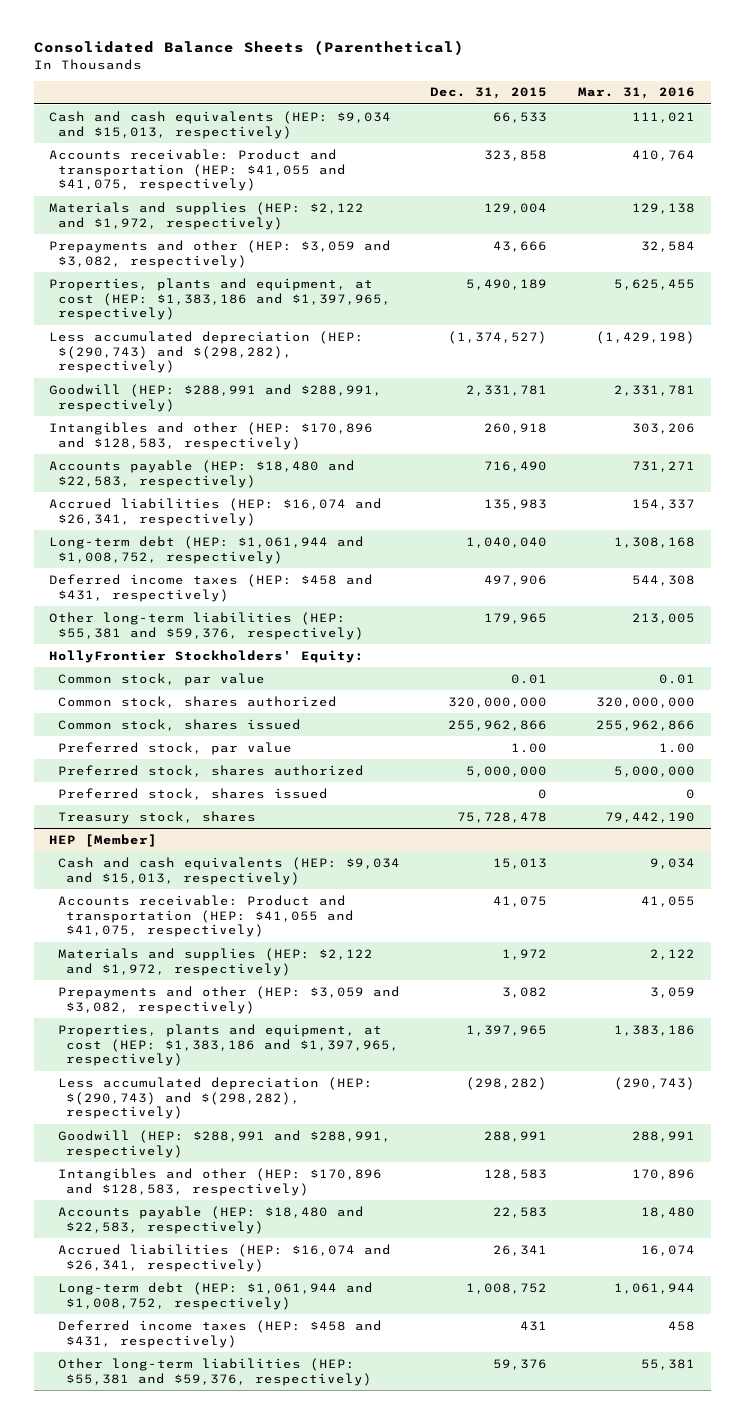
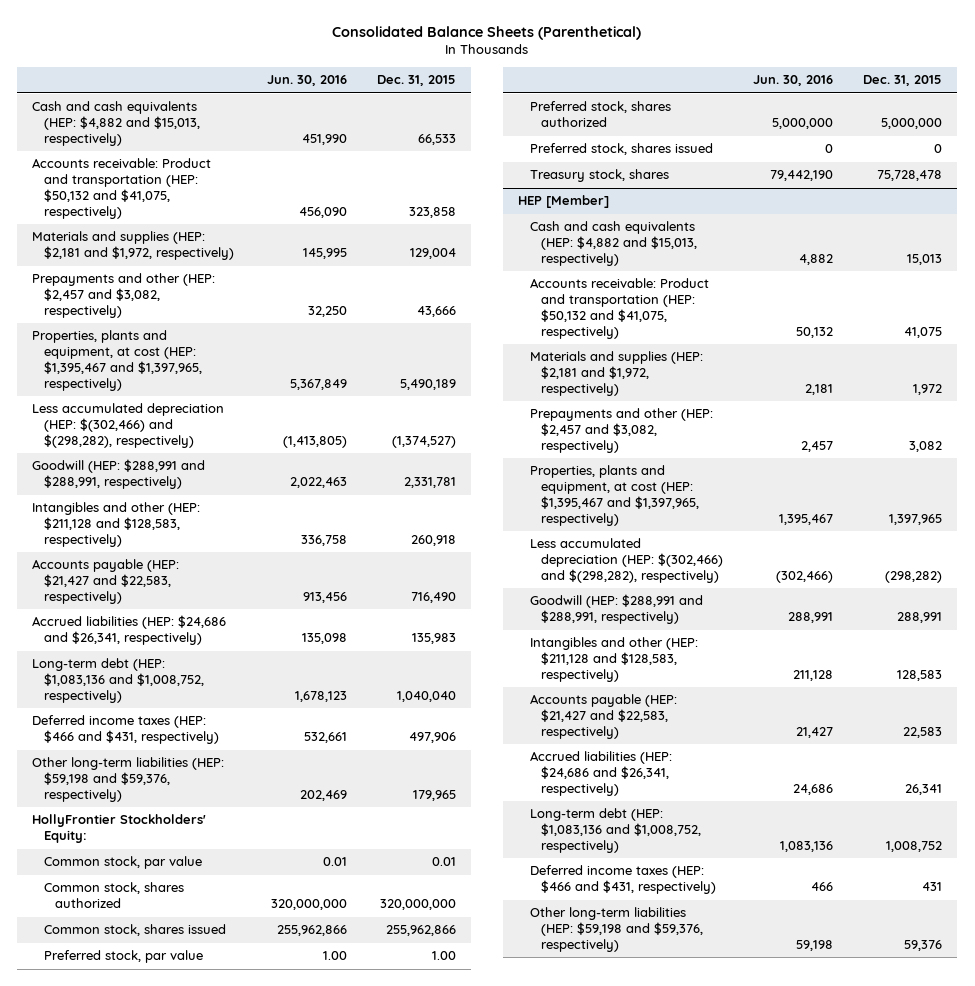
[578,87,696,100] Mar. 31, 2016 -> none
none -> [267,75,348,87] Jun. 30, 2016
[49,110,392,139] Cash and cash equivalents (HEP: $9,034 and $15,013, respectively) -> [32,101,200,147] Cash and cash equivalents (HEP: $4,882 and $15,013, respectively)
[49,148,346,192] Accounts receivable: Product and transportation (HEP: $41,055 and $41,075, respectively) -> [32,158,212,220] Accounts receivable: Product and transportation (HEP: $50,132 and $41,075, respectively)
[49,201,365,230] Materials and supplies (HEP: $2,122 and $1,972, respectively) -> [32,231,234,261] Materials and supplies (HEP: $2,181 and $1,972, respectively)
[49,239,392,268] Prepayments and other (HEP: $3,059 and $3,082, respectively) -> [32,273,216,319] Prepayments and other (HEP: $2,457 and $3,082, respectively)
[49,277,391,321] Properties, plants and equipment, at cost (HEP: $1,383,186 and $1,397,965, respectively) -> [32,330,202,392] Properties, plants and equipment, at cost (HEP: $1,395,467 and $1,397,965, respectively)
[49,330,365,374] Less accumulated depreciation (HEP: $(290,743) and $(298,282), respectively) -> [32,403,225,449] Less accumulated depreciation (HEP: $(302,466) and $(298,282), respectively)
[49,421,374,450] Intangibles and other (HEP: $170,896 and $128,583, respectively) -> [32,502,201,548] Intangibles and other (HEP: $211,128 and $128,583, respectively)
[49,459,356,488] Accounts payable (HEP: $18,480 and $22,583, respectively) -> [32,559,180,605] Accounts payable (HEP: $21,427 and $22,583, respectively)
[49,497,383,526] Accrued liabilities (HEP: $16,074 and $26,341, respectively) -> [32,615,227,646] Accrued liabilities (HEP: $24,686 and $26,341, respectively)
[49,535,365,564] Long-term debt (HEP: $1,061,944 and $1,008,752, respectively) -> [32,658,204,704] Long-term debt (HEP: $1,083,136 and $1,008,752, respectively)
[49,573,374,602] Deferred income taxes (HEP: $458 and $431, respectively) -> [32,715,219,745] Deferred income taxes (HEP: $466 and $431, respectively)
[49,611,364,640] Other long-term liabilities (HEP: $55,381 and $59,376, respectively) -> [32,757,225,803] Other long-term liabilities (HEP: $59,198 and $59,376, respectively)
[57,856,400,885] Cash and cash equivalents (HEP: $9,034 and $15,013, respectively) -> [529,221,697,267] Cash and cash equivalents (HEP: $4,882 and $15,013, respectively)
[57,894,355,938] Accounts receivable: Product and transportation (HEP: $41,055 and $41,075, respectively) -> [529,278,709,340] Accounts receivable: Product and transportation (HEP: $50,132 and $41,075, respectively)
[57,947,373,976] Materials and supplies (HEP: $2,122 and $1,972, respectively) -> [529,351,703,397] Materials and supplies (HEP: $2,181 and $1,972, respectively)
[57,985,400,1014] Prepayments and other (HEP: $3,059 and $3,082, respectively) -> [529,408,713,454] Prepayments and other (HEP: $2,457 and $3,082, respectively)
[57,1023,400,1067] Properties, plants and equipment, at cost (HEP: $1,383,186 and $1,397,965, respectively) -> [529,465,699,527] Properties, plants and equipment, at cost (HEP: $1,395,467 and $1,397,965, respectively)
[57,1076,373,1120] Less accumulated depreciation (HEP: $(290,743) and $(298,282), respectively) -> [529,538,723,584] Less accumulated depreciation (HEP: $(302,466) and $(298,282), respectively)
[57,1167,382,1196] Intangibles and other (HEP: $170,896 and $128,583, respectively) -> [529,637,698,683] Intangibles and other (HEP: $211,128 and $128,583, respectively)
[57,1205,364,1234] Accounts payable (HEP: $18,480 and $22,583, respectively) -> [529,694,677,740] Accounts payable (HEP: $21,427 and $22,583, respectively)
[57,1243,391,1272] Accrued liabilities (HEP: $16,074 and $26,341, respectively) -> [529,751,672,797] Accrued liabilities (HEP: $24,686 and $26,341, respectively)
[57,1281,373,1310] Long-term debt (HEP: $1,061,944 and $1,008,752, respectively) -> [529,808,701,854] Long-term debt (HEP: $1,083,136 and $1,008,752, respectively)
[57,1319,382,1348] Deferred income taxes (HEP: $458 and $431, respectively) -> [529,865,716,895] Deferred income taxes (HEP: $466 and $431, respectively)
[57,1357,373,1386] Other long-term liabilities (HEP: $55,381 and $59,376, respectively) -> [529,907,703,953] Other long-term liabilities (HEP: $59,198 and $59,376, respectively)

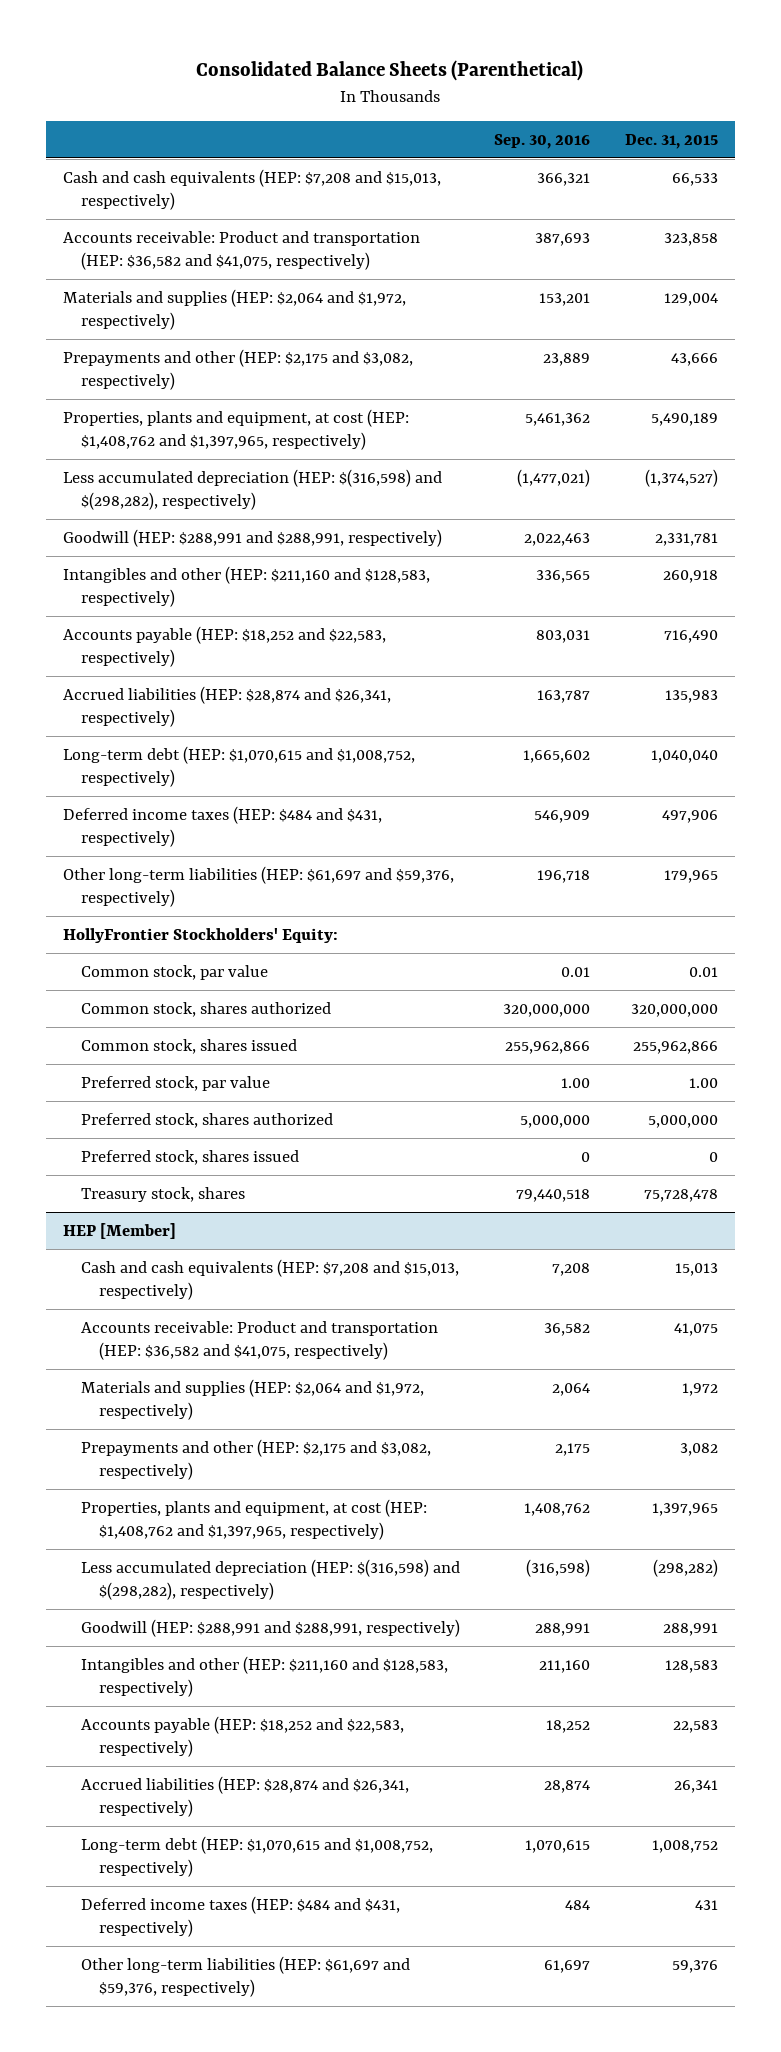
[267,75,348,87] Jun. 30, 2016 -> none
none -> [494,133,591,149] Sep. 30, 2016
[32,101,200,147] Cash and cash equivalents (HEP: $4,882 and $15,013, respectively) -> [63,168,442,210] Cash and cash equivalents (HEP: $7,208 and $15,013, respectively)
[32,158,212,220] Accounts receivable: Product and transportation (HEP: $50,132 and $41,075, respectively) -> [63,230,421,270] Accounts receivable: Product and transportation (HEP: $36,582 and $41,075, respectively)
[32,231,234,261] Materials and supplies (HEP: $2,181 and $1,972, respectively) -> [63,288,407,330] Materials and supplies (HEP: $2,064 and $1,972, respectively)
[32,273,216,319] Prepayments and other (HEP: $2,457 and $3,082, respectively) -> [63,348,414,390] Prepayments and other (HEP: $2,175 and $3,082, respectively)
[32,330,202,392] Properties, plants and equipment, at cost (HEP: $1,395,467 and $1,397,965, respectively) -> [63,408,410,450] Properties, plants and equipment, at cost (HEP: $1,408,762 and $1,397,965, respectively)
[32,403,225,449] Less accumulated depreciation (HEP: $(302,466) and $(298,282), respectively) -> [63,468,443,510] Less accumulated depreciation (HEP: $(316,598) and $(298,282), respectively)
[32,502,201,548] Intangibles and other (HEP: $211,128 and $128,583, respectively) -> [63,565,431,607] Intangibles and other (HEP: $211,160 and $128,583, respectively)
[32,559,180,605] Accounts payable (HEP: $21,427 and $22,583, respectively) -> [63,625,387,667] Accounts payable (HEP: $18,252 and $22,583, respectively)
[32,615,227,646] Accrued liabilities (HEP: $24,686 and $26,341, respectively) -> [63,685,392,727] Accrued liabilities (HEP: $28,874 and $26,341, respectively)
[32,658,204,704] Long-term debt (HEP: $1,083,136 and $1,008,752, respectively) -> [63,745,416,787] Long-term debt (HEP: $1,070,615 and $1,008,752, respectively)
[32,715,219,745] Deferred income taxes (HEP: $466 and $431, respectively) -> [63,805,383,847] Deferred income taxes (HEP: $484 and $431, respectively)
[32,757,225,803] Other long-term liabilities (HEP: $59,198 and $59,376, respectively) -> [63,865,455,907] Other long-term liabilities (HEP: $61,697 and $59,376, respectively)
[529,221,697,267] Cash and cash equivalents (HEP: $4,882 and $15,013, respectively) -> [81,1258,460,1300] Cash and cash equivalents (HEP: $7,208 and $15,013, respectively)
[529,278,709,340] Accounts receivable: Product and transportation (HEP: $50,132 and $41,075, respectively) -> [81,1320,439,1360] Accounts receivable: Product and transportation (HEP: $36,582 and $41,075, respectively)
[529,351,703,397] Materials and supplies (HEP: $2,181 and $1,972, respectively) -> [81,1378,425,1420] Materials and supplies (HEP: $2,064 and $1,972, respectively)
[529,408,713,454] Prepayments and other (HEP: $2,457 and $3,082, respectively) -> [81,1438,432,1480] Prepayments and other (HEP: $2,175 and $3,082, respectively)
[529,465,699,527] Properties, plants and equipment, at cost (HEP: $1,395,467 and $1,397,965, respectively) -> [81,1498,428,1540] Properties, plants and equipment, at cost (HEP: $1,408,762 and $1,397,965, respectively)
[529,538,723,584] Less accumulated depreciation (HEP: $(302,466) and $(298,282), respectively) -> [81,1558,461,1600] Less accumulated depreciation (HEP: $(316,598) and $(298,282), respectively)
[529,637,698,683] Intangibles and other (HEP: $211,128 and $128,583, respectively) -> [81,1655,449,1697] Intangibles and other (HEP: $211,160 and $128,583, respectively)
[529,694,677,740] Accounts payable (HEP: $21,427 and $22,583, respectively) -> [81,1715,405,1757] Accounts payable (HEP: $18,252 and $22,583, respectively)
[529,751,672,797] Accrued liabilities (HEP: $24,686 and $26,341, respectively) -> [81,1775,410,1817] Accrued liabilities (HEP: $28,874 and $26,341, respectively)
[529,808,701,854] Long-term debt (HEP: $1,083,136 and $1,008,752, respectively) -> [81,1835,434,1877] Long-term debt (HEP: $1,070,615 and $1,008,752, respectively)
[529,865,716,895] Deferred income taxes (HEP: $466 and $431, respectively) -> [81,1895,401,1937] Deferred income taxes (HEP: $484 and $431, respectively)
[529,907,703,953] Other long-term liabilities (HEP: $59,198 and $59,376, respectively) -> [81,1955,411,1997] Other long-term liabilities (HEP: $61,697 and $59,376, respectively)

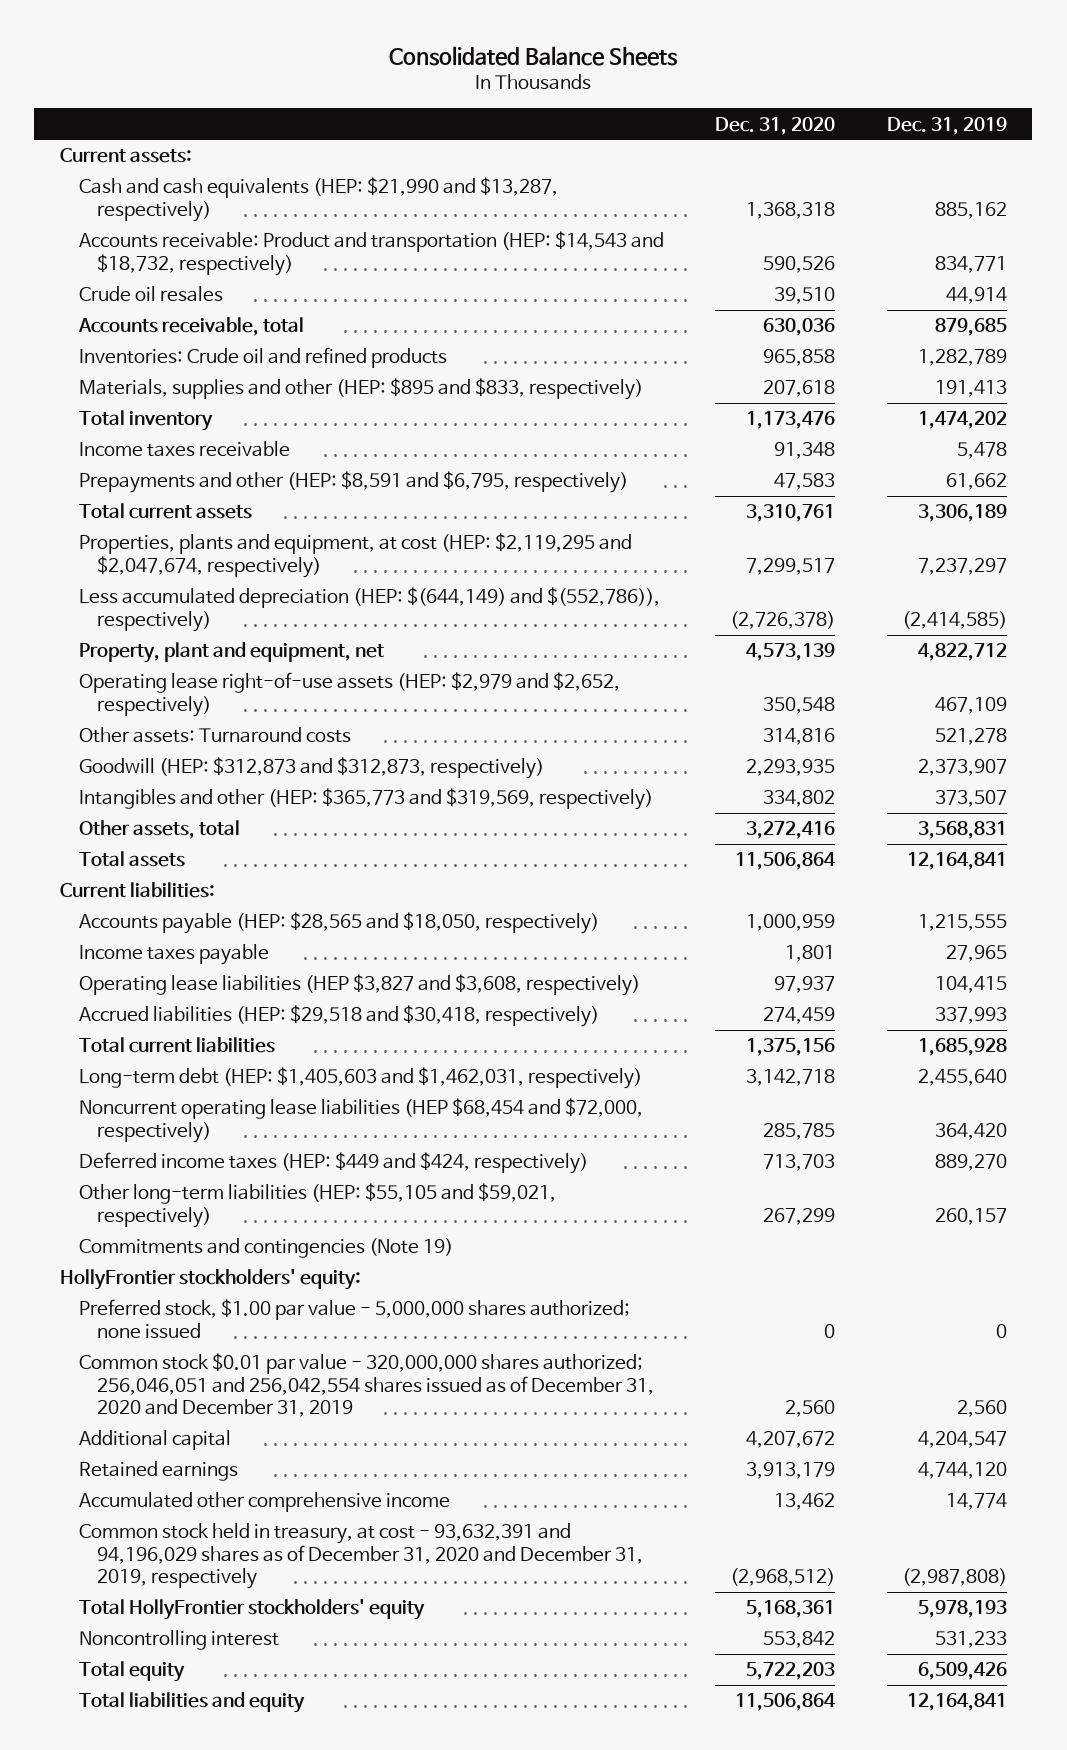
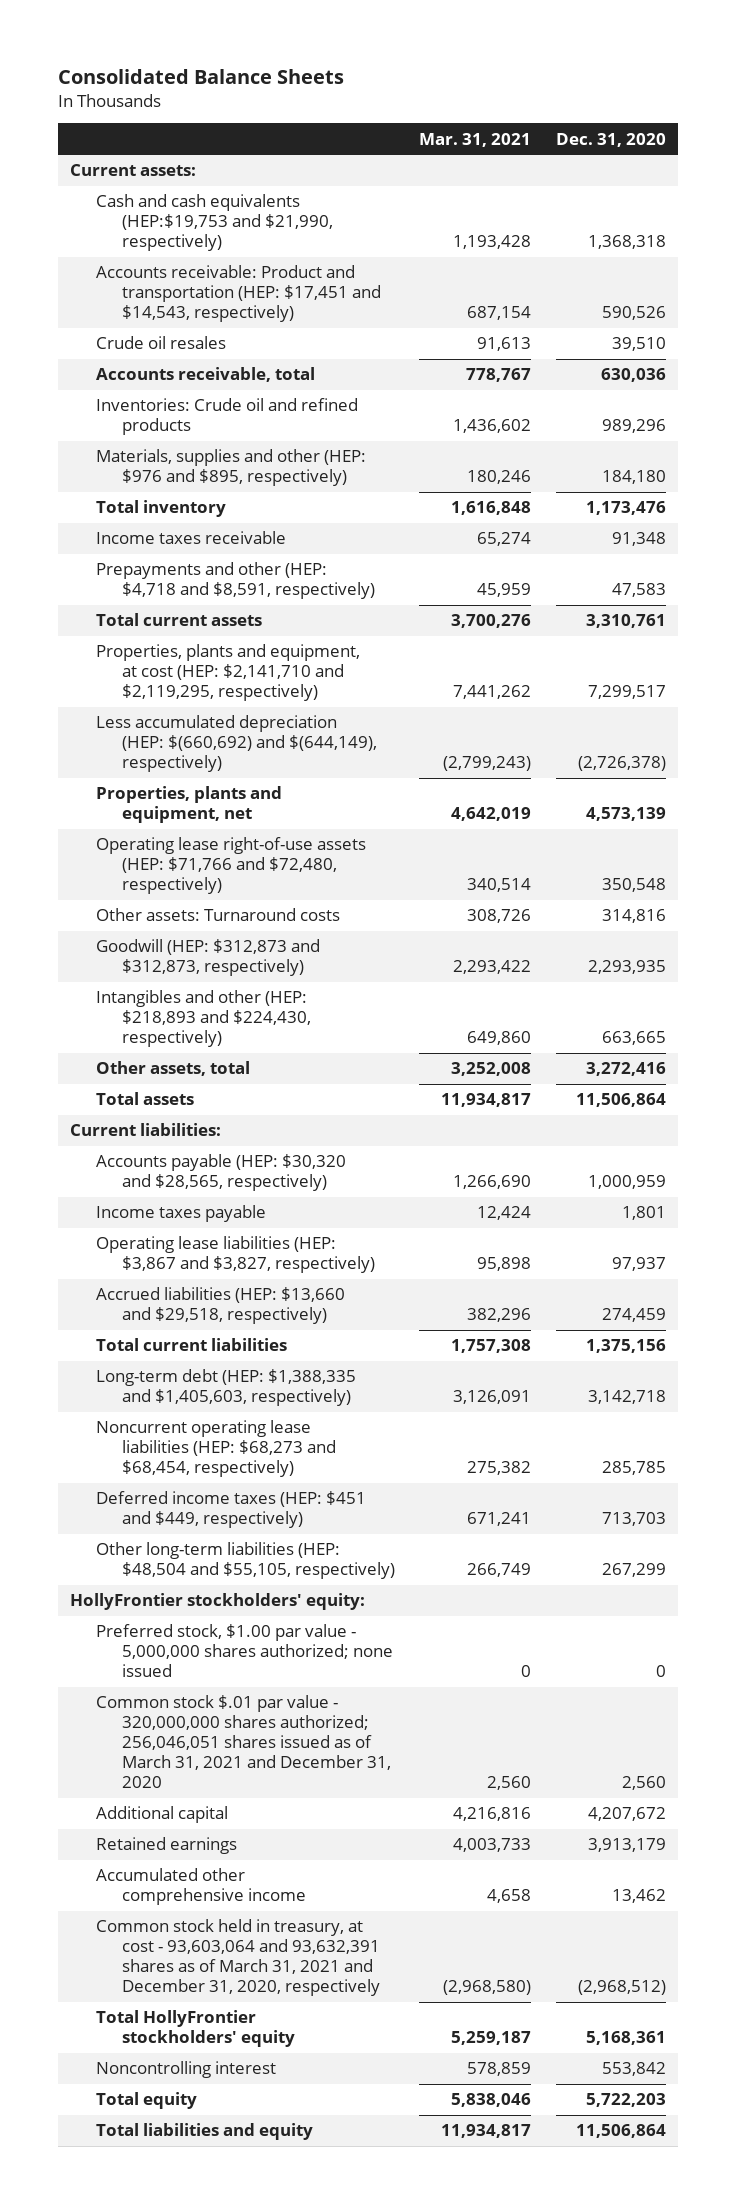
[886,116,1007,135] Dec. 31, 2019 -> none
none -> [419,132,532,147] Mar. 31, 2021
[78,177,558,222] Cash and cash equivalents (HEP: $21,990 and $13,287, respectively) -> [96,194,333,252] Cash and cash equivalents (HEP:$19,753 and $21,990, respectively)
[78,231,664,276] Accounts receivable: Product and transportation (HEP: $14,543 and $18,732, respectively) -> [96,265,381,323] Accounts receivable: Product and transportation (HEP: $17,451 and $14,543, respectively)
[763,349,836,367] 965,858 -> [601,419,666,434] 989,296
[78,378,643,401] Materials, supplies and other (HEP: $895 and $833, respectively) -> [96,449,367,487] Materials, supplies and other (HEP: $976 and $895, respectively)
[763,380,836,398] 207,618 -> [601,470,666,485] 184,180
[78,471,628,494] Prepayments and other (HEP: $8,591 and $6,795, respectively) -> [96,562,375,600] Prepayments and other (HEP: $4,718 and $8,591, respectively)
[78,533,632,578] Properties, plants and equipment, at cost (HEP: $2,119,295 and $2,047,674, respectively) -> [96,644,361,702] Properties, plants and equipment, at cost (HEP: $2,141,710 and $2,119,295, respectively)
[78,587,660,632] Less accumulated depreciation (HEP: $(644,149) and $(552,786)), respectively) -> [96,715,377,773] Less accumulated depreciation (HEP: $(660,692) and $(644,149), respectively)
[78,642,384,664] Property, plant and equipment, net -> [96,786,283,824] Properties, plants and equipment, net
[78,672,620,717] Operating lease right-of-use assets (HEP: $2,979 and $2,652, respectively) -> [96,837,367,895] Operating lease right-of-use assets (HEP: $71,766 and $72,480, respectively)
[78,788,653,811] Intangibles and other (HEP: $365,773 and $319,569, respectively) -> none
none -> [96,990,311,1048] Intangibles and other (HEP: $218,893 and $224,430, respectively)
[78,912,599,935] Accounts payable (HEP: $28,565 and $18,050, respectively) -> [96,1154,347,1192] Accounts payable (HEP: $30,320 and $28,565, respectively)
[78,974,640,997] Operating lease liabilities (HEP $3,827 and $3,608, respectively) -> [96,1236,375,1274] Operating lease liabilities (HEP: $3,867 and $3,827, respectively)
[78,1005,599,1028] Accrued liabilities (HEP: $29,518 and $30,418, respectively) -> [96,1287,346,1325] Accrued liabilities (HEP: $13,660 and $29,518, respectively)
[78,1238,453,1259] Commitments and contingencies (Note 19) -> none
[78,1067,642,1090] Long-term debt (HEP: $1,405,603 and $1,462,031, respectively) -> [96,1369,357,1407] Long-term debt (HEP: $1,388,335 and $1,405,603, respectively)
[78,1098,643,1143] Noncurrent operating lease liabilities (HEP $68,454 and $72,000, respectively) -> [96,1420,336,1478] Noncurrent operating lease liabilities (HEP: $68,273 and $68,454, respectively)
[78,1152,588,1175] Deferred income taxes (HEP: $449 and $424, respectively) -> [96,1491,367,1529] Deferred income taxes (HEP: $451 and $449, respectively)
[78,1183,556,1228] Other long-term liabilities (HEP: $55,105 and $59,021, respectively) -> [96,1542,395,1580] Other long-term liabilities (HEP: $48,504 and $55,105, respectively)
[78,1353,654,1418] Common stock $0.01 par value - 320,000,000 shares authorized; 256,046,051 and 256,042,554 shares issued as of December 31, 2020 and December 31, 2019 -> [96,1695,391,1789] Common stock $.01 par value - 320,000,000 shares authorized; 256,046,051 shares issued as of March 31, 2021 and December 31, 2020
[78,1523,643,1590] Common stock held in treasury, at cost - 93,632,391 and 94,196,029 shares as of December 31, 2020 and December 31, 2019, respectively -> [96,1919,380,1997] Common stock held in treasury, at cost - 93,603,064 and 93,632,391 shares as of March 31, 2021 and December 31, 2020, respectively

